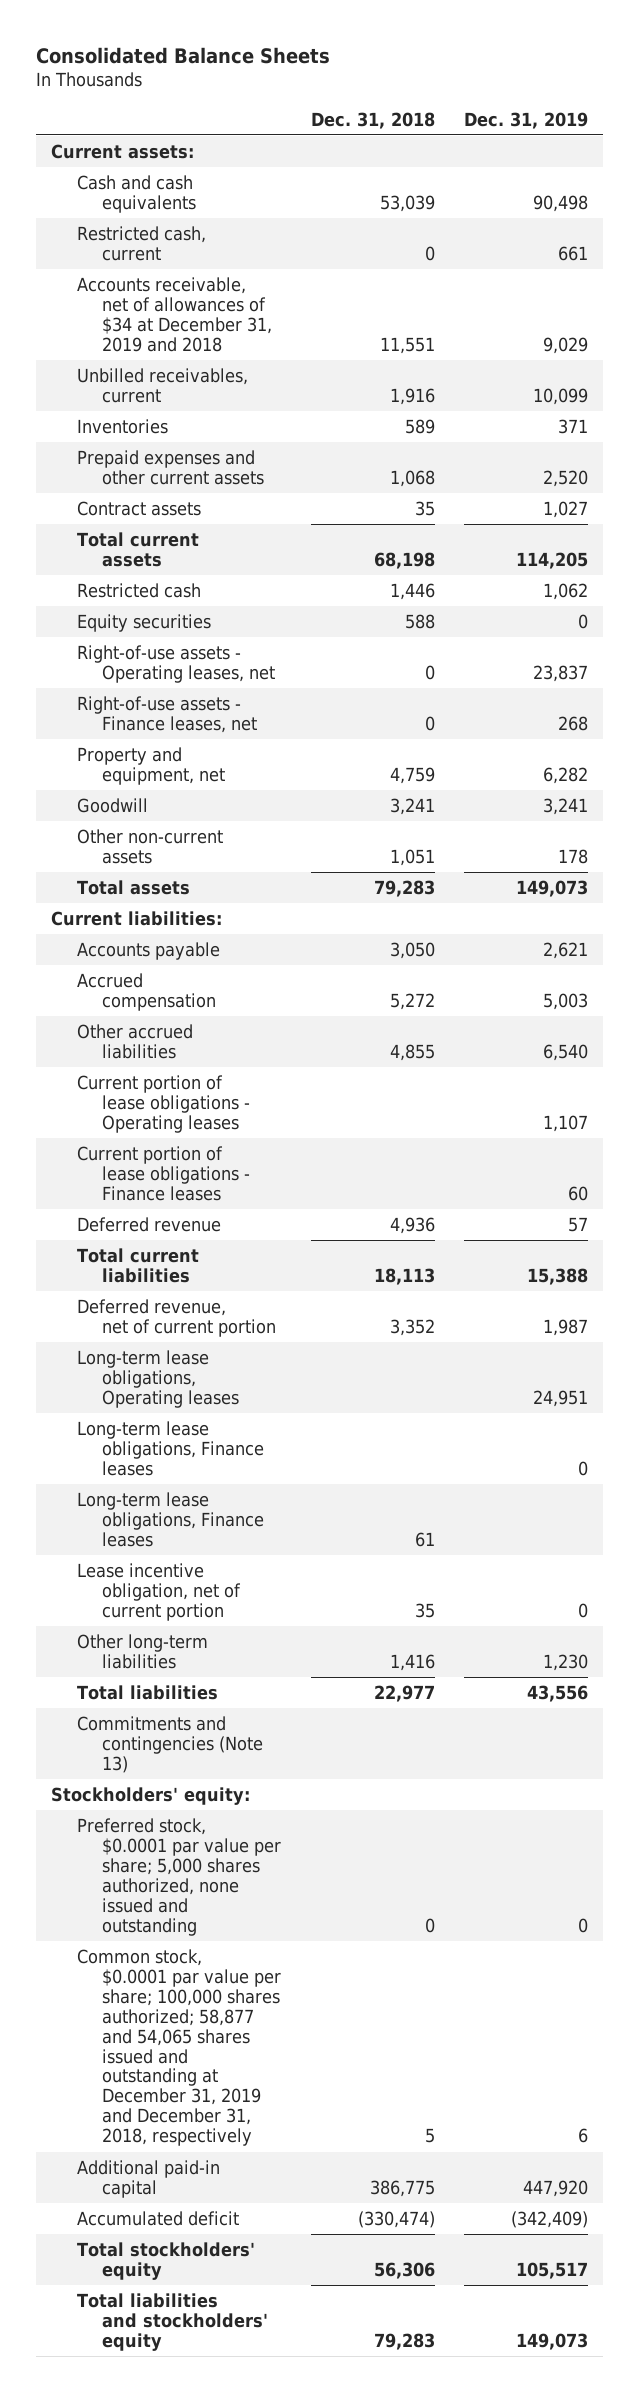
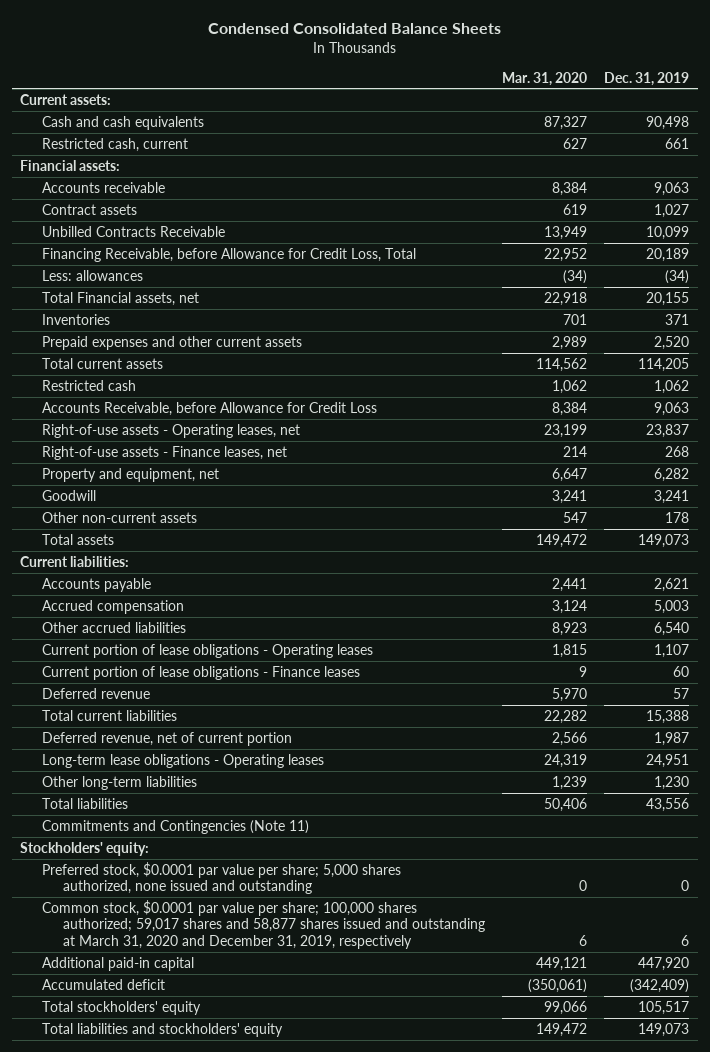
[36,47,331,65] Consolidated Balance Sheets -> [207,22,501,34] Condensed Consolidated Balance Sheets
[310,111,435,129] Dec. 31, 2018 -> none
none -> [502,71,588,86] Mar. 31, 2020
[76,276,272,352] Accounts receivable, net of allowances of $34 at December 31, 2019 and 2018 -> none
none -> [20,159,121,171] Financial assets:
none -> [41,181,165,193] Accounts receivable
[76,500,201,516] Contract assets -> [41,203,137,215] Contract assets
[76,367,248,403] Unbilled receivables, current -> [41,225,225,237] Unbilled Contracts Receivable
none -> [41,247,416,262] Financing Receivable, before Allowance for Credit Loss, Total
none -> [41,269,143,281] Less: allowances
none -> [41,291,199,306] Total Financial assets, net
[76,613,211,632] Equity securities -> none
none -> [41,401,377,416] Accounts Receivable, before Allowance for Credit Loss
[76,1420,264,1476] Long-term lease obligations, Finance leases -> none
[76,1491,264,1547] Long-term lease obligations, Finance leases -> none
[76,1562,241,1621] Lease incentive obligation, net of current portion -> none
[76,1349,239,1408] Long-term lease obligations, Operating leases -> [41,753,324,768] Long-term lease obligations - Operating leases
[76,1715,263,1773] Commitments and contingencies (Note 13) -> [41,819,309,834] Commitments and Contingencies (Note 11)
[76,1948,281,2147] Common stock, $0.0001 par value per share; 100,000 shares authorized; 58,877 and 54,065 shares issued and outstanding at December 31, 2019 and December 31, 2018, respectively -> [41,899,486,949] Common stock, $0.0001 par value per share; 100,000 shares authorized; 59,017 shares and 58,877 shares issued and outstanding at March 31, 2020 and December 31, 2019, respectively

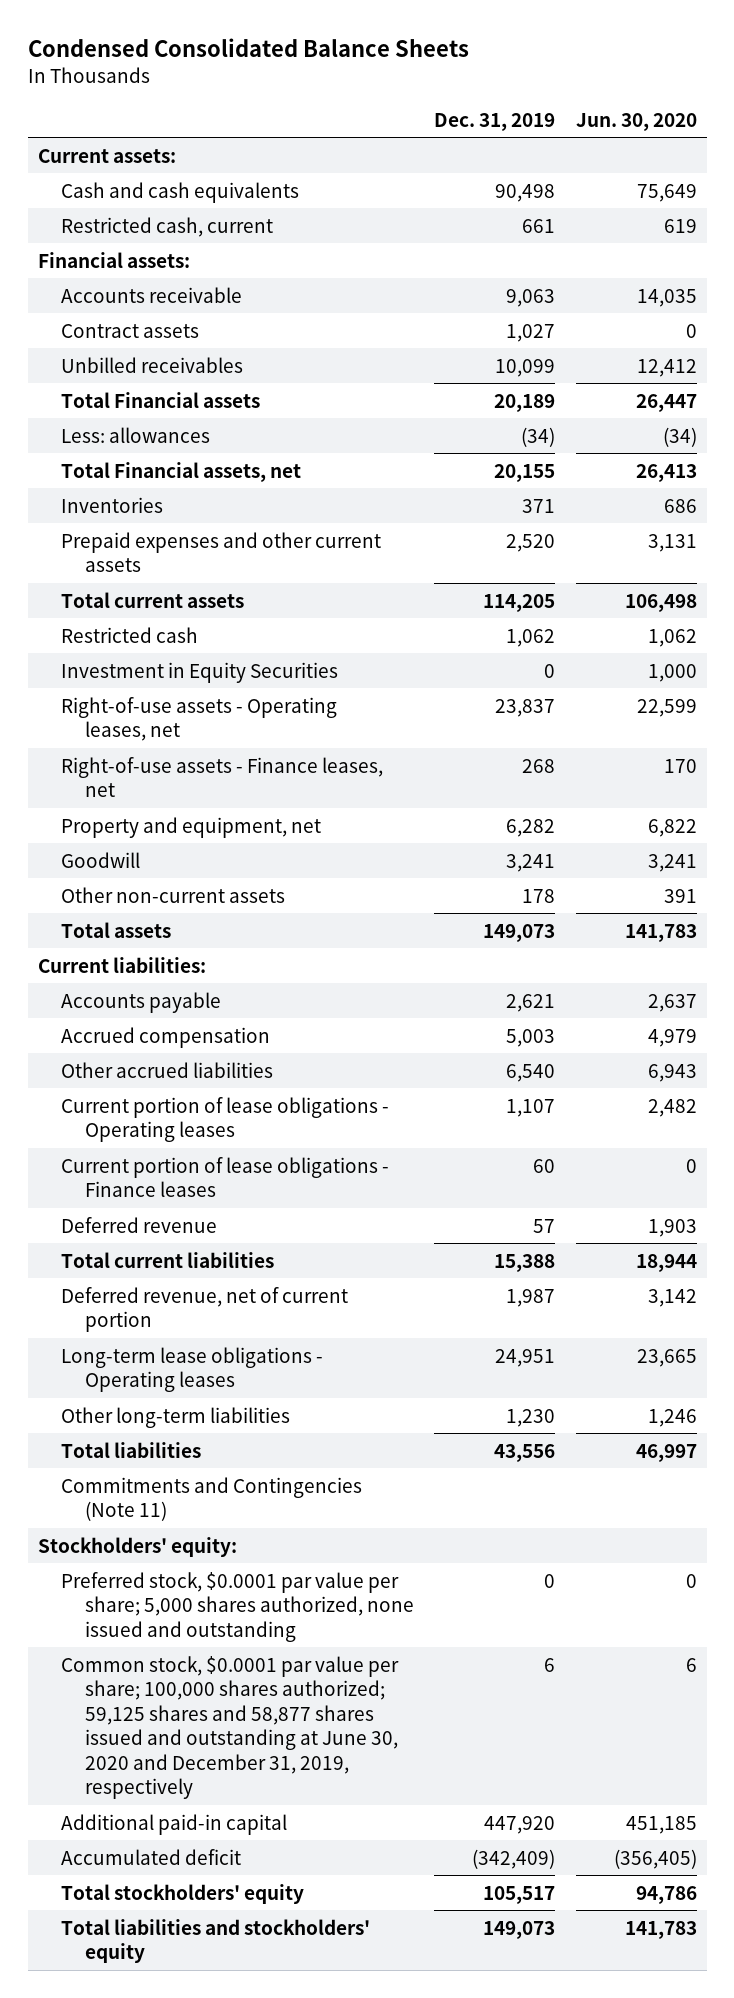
[502,71,588,86] Mar. 31, 2020 -> none
none -> [575,112,697,131] Jun. 30, 2020
[41,225,225,237] Unbilled Contracts Receivable -> [61,356,244,373] Unbilled receivables
[41,247,416,262] Financing Receivable, before Allowance for Credit Loss, Total -> [61,391,261,408] Total Financial assets
[41,401,377,416] Accounts Receivable, before Allowance for Credit Loss -> none
none -> [61,661,339,683] Investment in Equity Securities
[41,899,486,949] Common stock, $0.0001 par value per share; 100,000 shares authorized; 59,017 shares and 58,877 shares issued and outstanding at March 31, 2020 and December 31, 2019, respectively -> [61,1655,400,1800] Common stock, $0.0001 par value per share; 100,000 shares authorized; 59,125 shares and 58,877 shares issued and outstanding at June 30, 2020 and December 31, 2019, respectively

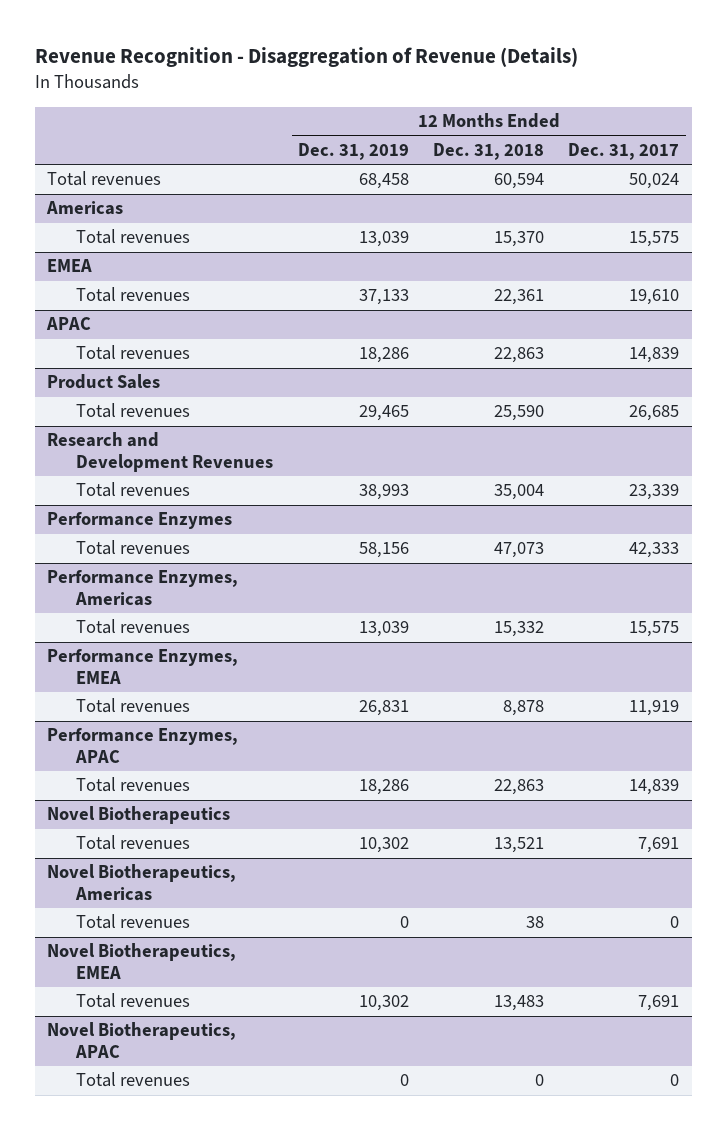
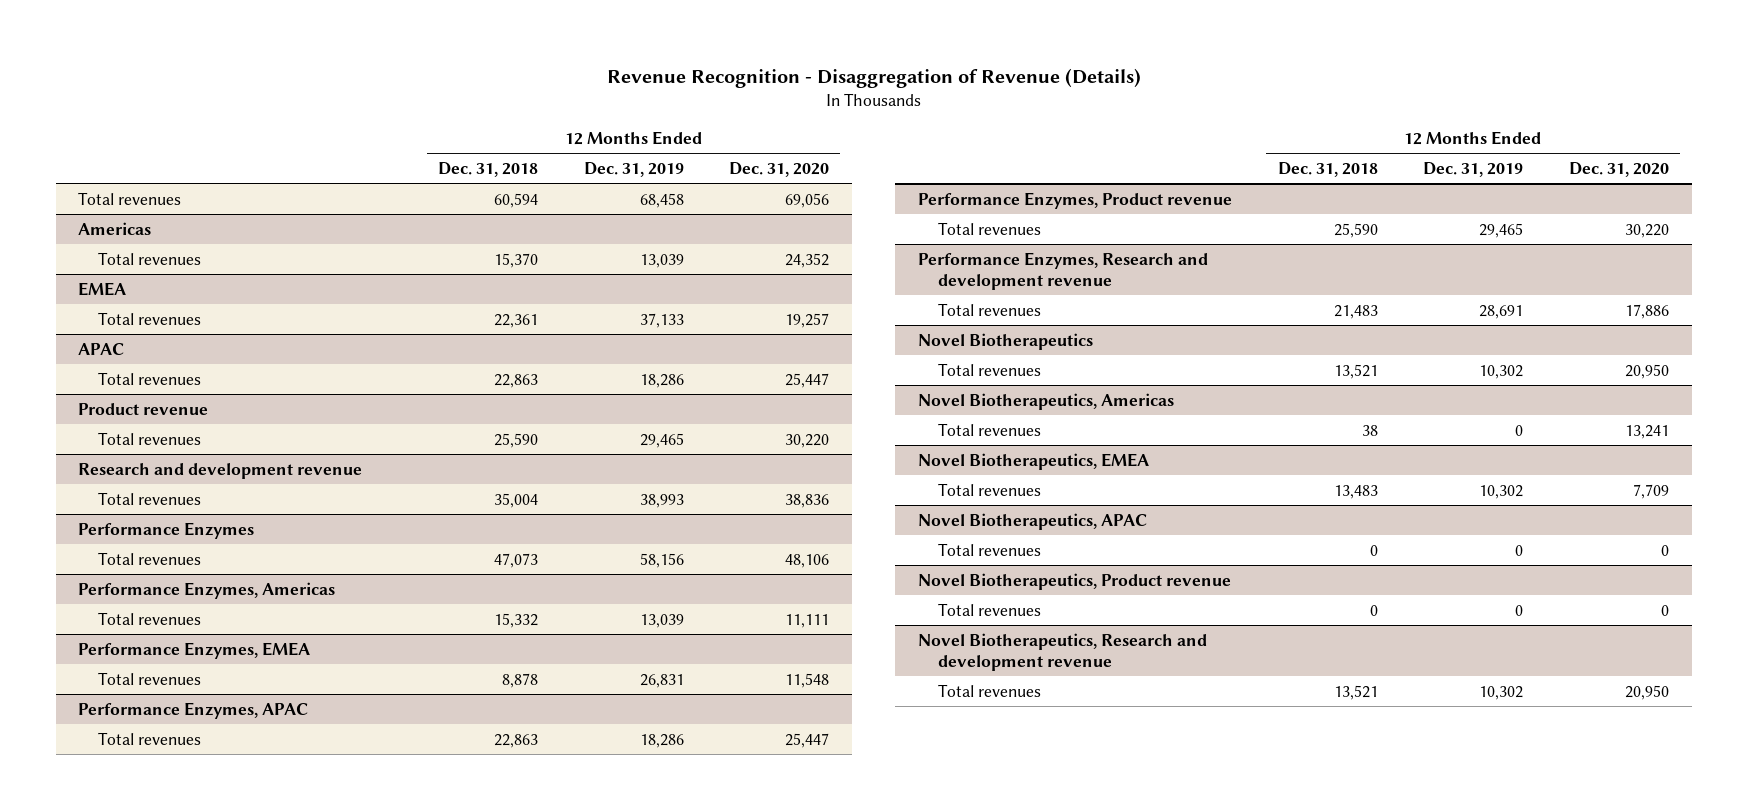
[568,142,680,160] Dec. 31, 2017 -> none
none -> [729,162,830,178] Dec. 31, 2020
[47,374,161,390] Product Sales -> [78,402,209,415] Product revenue
[47,432,274,473] Research and Development Revenues -> [78,462,363,479] Research and development revenue
none -> [918,191,1233,209] Performance Enzymes, Product revenue
none -> [937,221,1041,235] Total revenues
none -> [918,251,1209,290] Performance Enzymes, Research and development revenue
none -> [937,302,1041,316] Total revenues
none -> [918,572,1232,590] Novel Biotherapeutics, Product revenue
none -> [937,602,1041,616] Total revenues
none -> [918,632,1208,671] Novel Biotherapeutics, Research and development revenue
none -> [937,683,1041,697] Total revenues

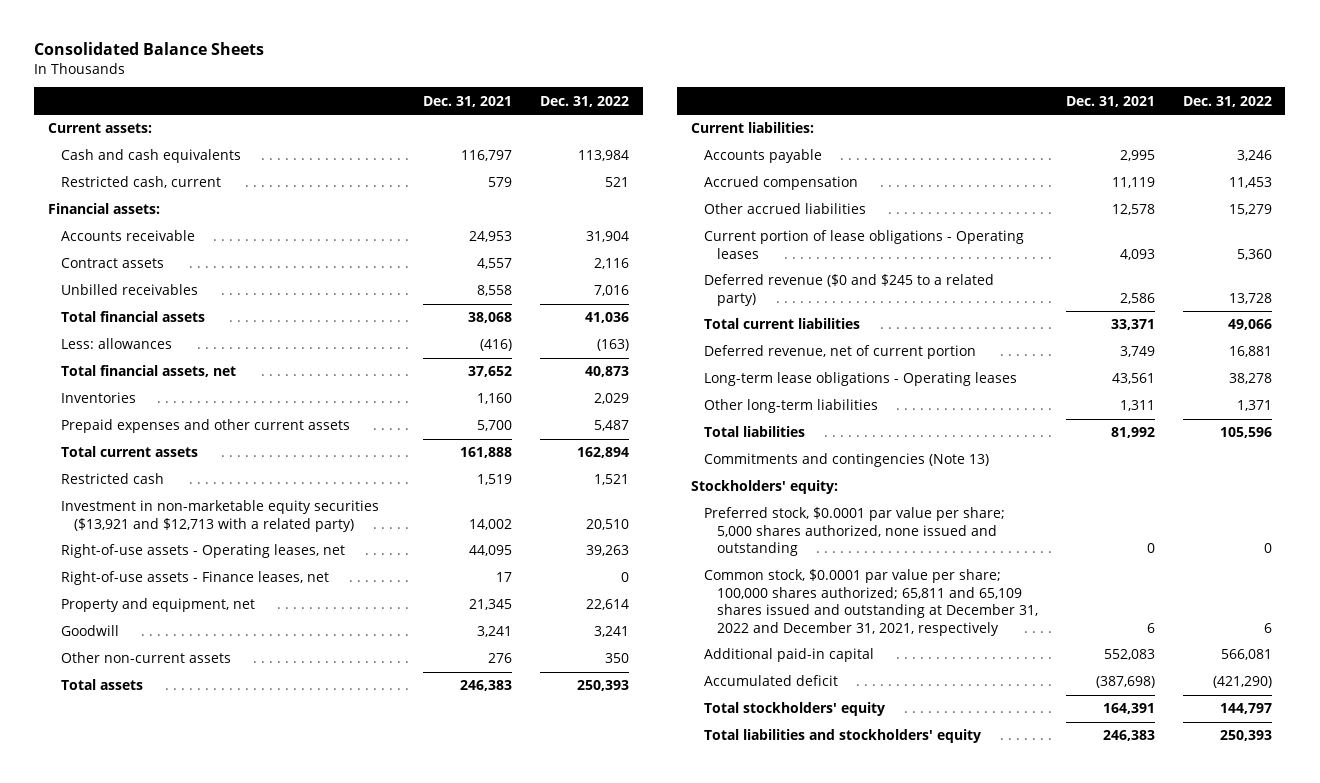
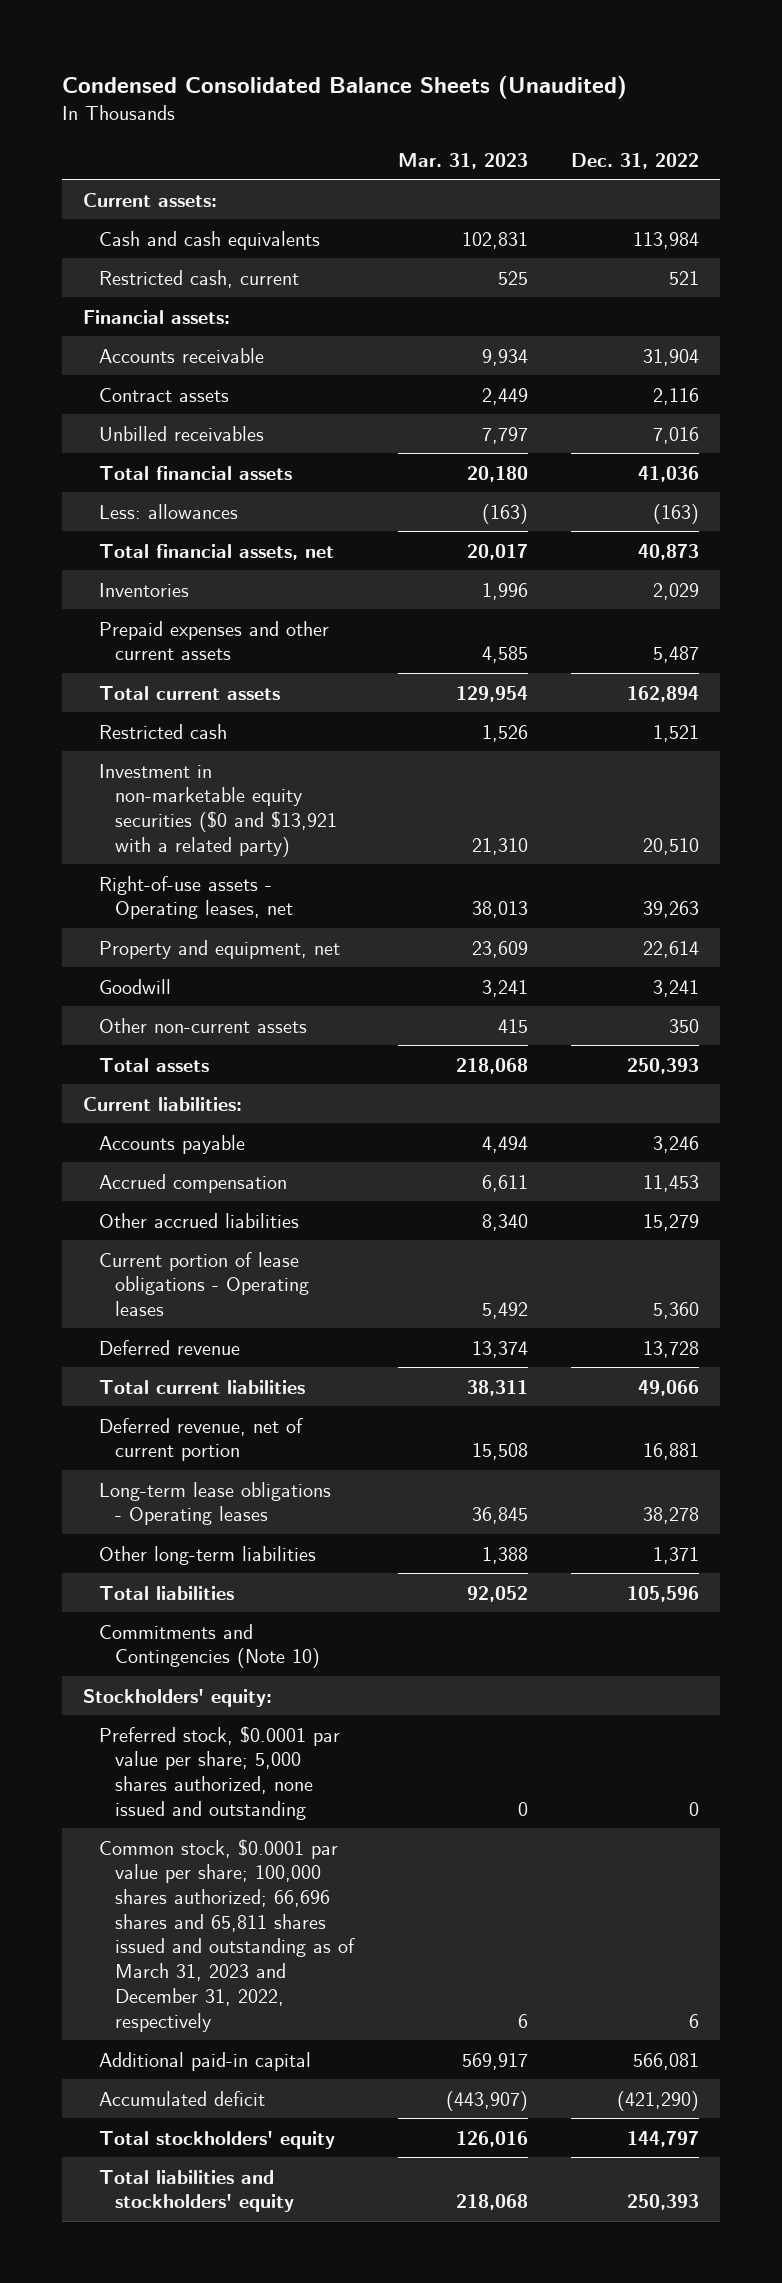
[34,42,265,56] Consolidated Balance Sheets -> [61,74,627,99] Condensed Consolidated Balance Sheets (Unaudited)
[423,95,513,107] Dec. 31, 2021 -> none
none -> [397,152,528,169] Mar. 31, 2023
[61,500,380,532] Investment in non-marketable equity securities ($13,921 and $12,713 with a related party) -> [99,763,338,857] Investment in non-marketable equity securities ($0 and $13,921 with a related party)
[61,571,330,586] Right-of-use assets - Finance leases, net -> none
[703,274,994,306] Deferred revenue ($0 and $245 to a related party) -> [99,1339,241,1355] Deferred revenue
[703,453,989,468] Commitments and contingencies (Note 13) -> [99,1623,321,1669] Commitments and Contingencies (Note 10)
[703,569,1039,636] Common stock, $0.0001 par value per share; 100,000 shares authorized; 65,811 and 65,109 shares issued and outstanding at December 31, 2022 and December 31, 2021, respectively -> [99,1838,356,2032] Common stock, $0.0001 par value per share; 100,000 shares authorized; 66,696 shares and 65,811 shares issued and outstanding as of March 31, 2023 and December 31, 2022, respectively

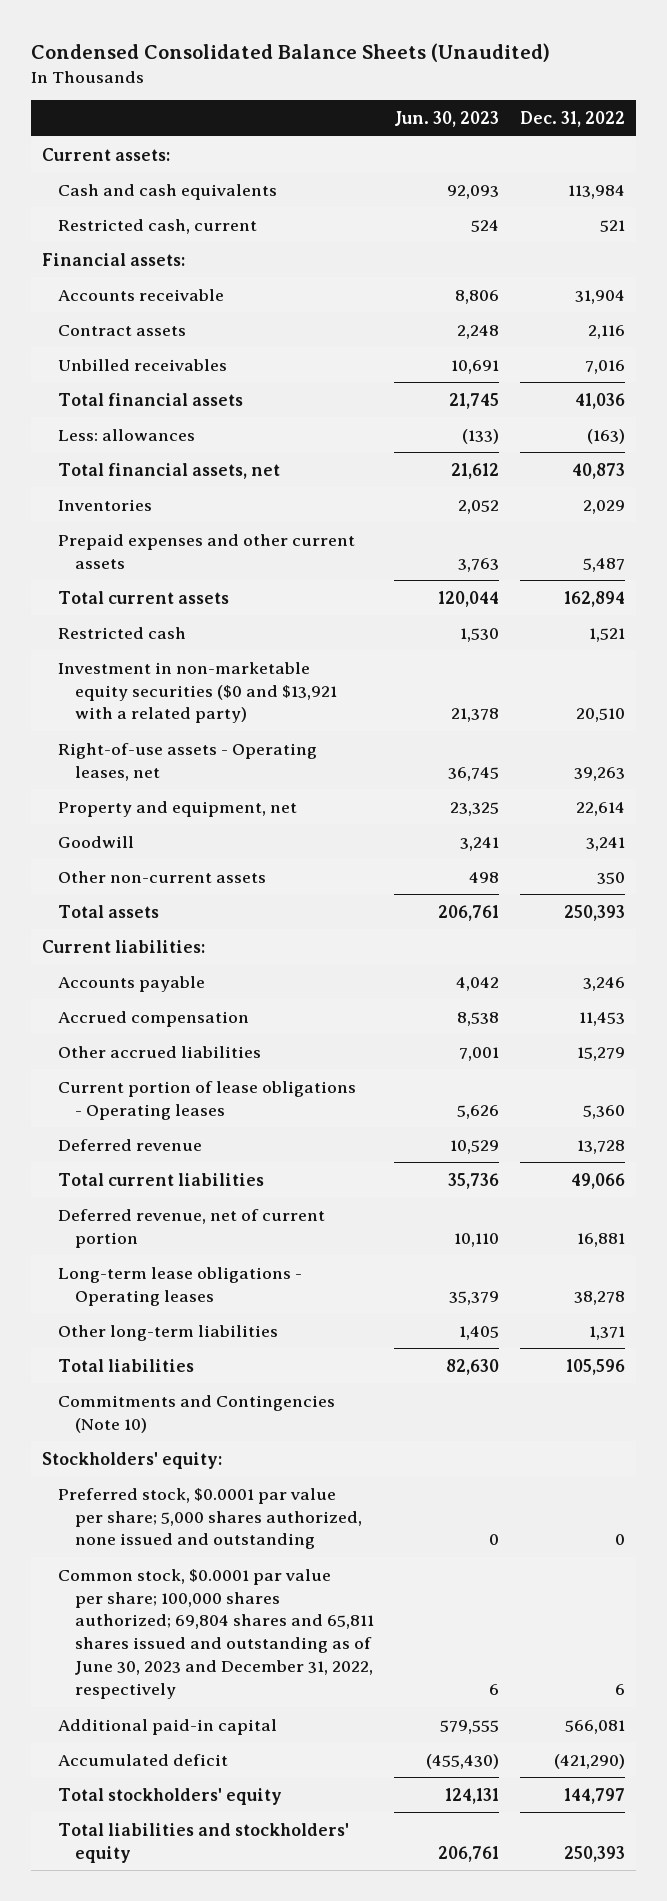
[397,152,528,169] Mar. 31, 2023 -> none
none -> [394,111,500,128] Jun. 30, 2023
[99,1838,356,2032] Common stock, $0.0001 par value per share; 100,000 shares authorized; 66,696 shares and 65,811 shares issued and outstanding as of March 31, 2023 and December 31, 2022, respectively -> [58,1568,374,1700] Common stock, $0.0001 par value per share; 100,000 shares authorized; 69,804 shares and 65,811 shares issued and outstanding as of June 30, 2023 and December 31, 2022, respectively

